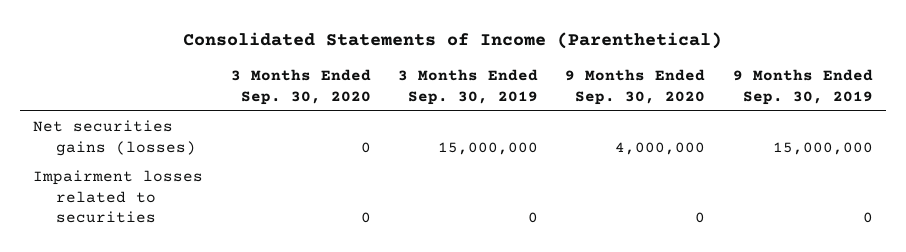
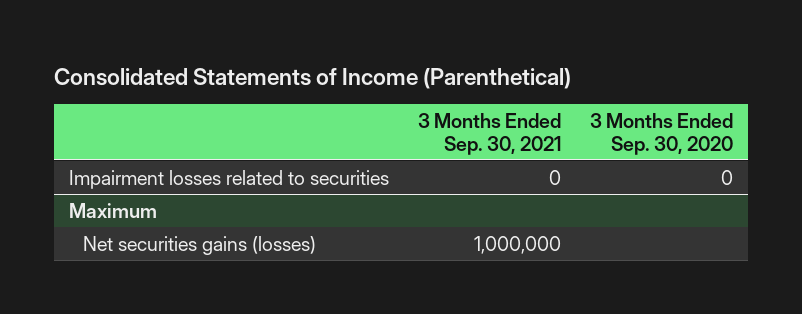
[397,69,538,105] 3 Months Ended Sep. 30, 2019 -> none
[565,69,706,105] 9 Months Ended Sep. 30, 2020 -> none
[732,69,873,105] 9 Months Ended Sep. 30, 2019 -> none
none -> [417,112,561,155] 3 Months Ended Sep. 30, 2021
[33,120,197,156] Net securities gains (losses) -> none
none -> [68,202,157,218] Maximum
none -> [82,235,316,255] Net securities gains (losses)

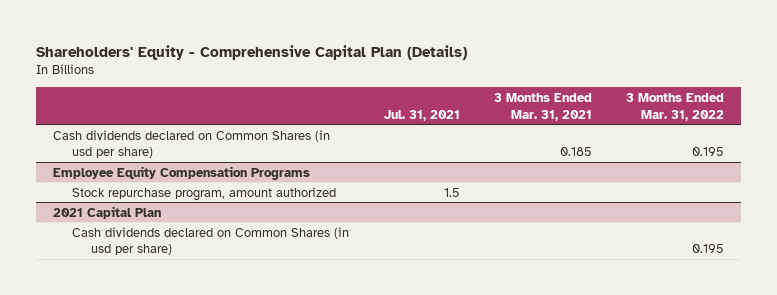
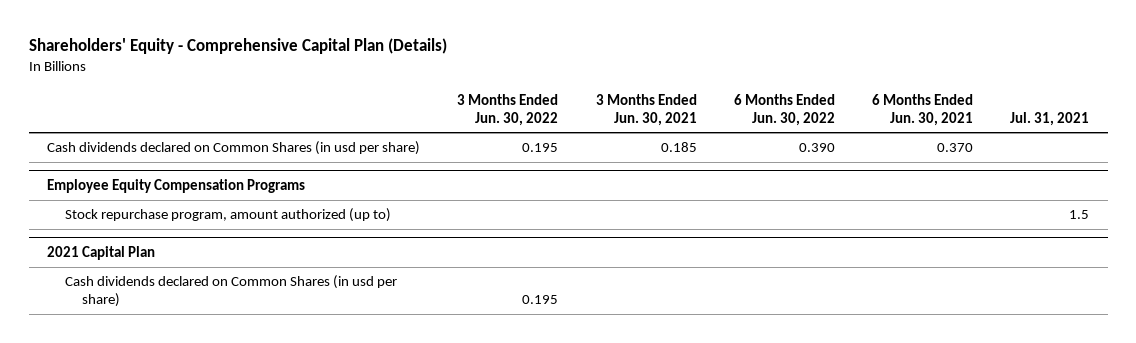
[493,93,592,121] 3 Months Ended Mar. 31, 2021 -> none
[625,93,724,121] 3 Months Ended Mar. 31, 2022 -> none
none -> [457,93,559,126] 3 Months Ended Jun. 30, 2022
none -> [595,93,697,126] 3 Months Ended Jun. 30, 2021
none -> [733,93,835,126] 6 Months Ended Jun. 30, 2022
none -> [872,93,974,126] 6 Months Ended Jun. 30, 2021
[72,186,337,201] Stock repurchase program, amount authorized -> [64,208,391,223] Stock repurchase program, amount authorized (up to)

